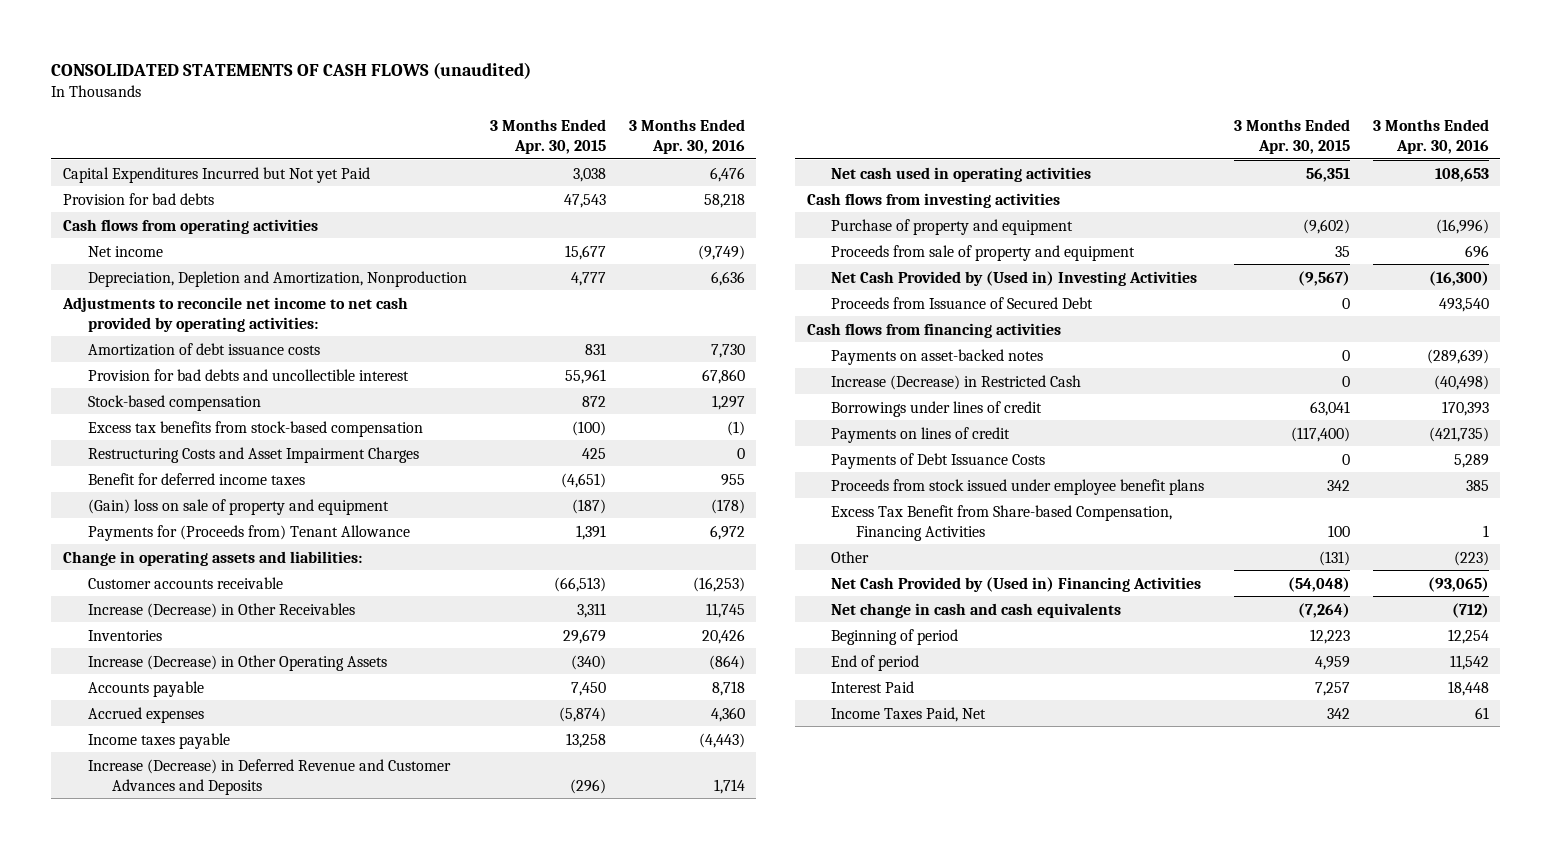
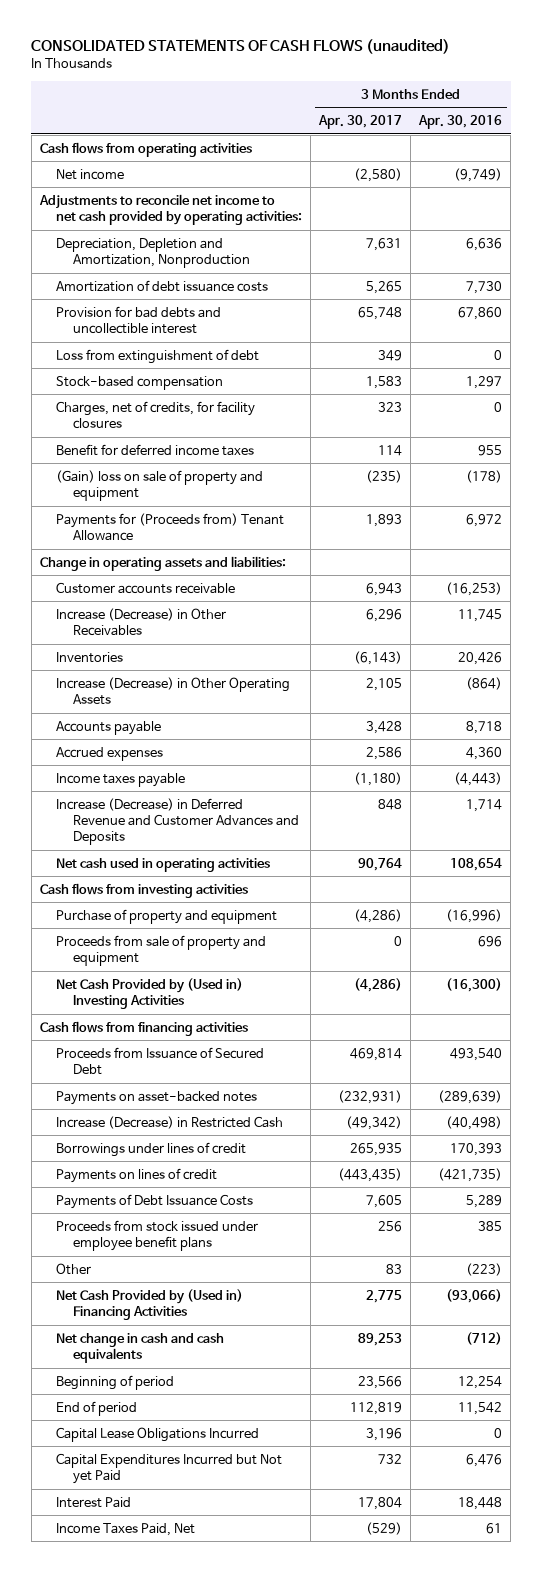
[489,118,606,154] 3 Months Ended Apr. 30, 2015 -> none
none -> [318,115,403,130] Apr. 30, 2017
[62,192,214,205] Provision for bad debts -> none
[87,270,467,287] Depreciation, Depletion and Amortization, Nonproduction -> [56,237,250,269] Depreciation, Depletion and Amortization, Nonproduction
none -> [56,348,260,364] Loss from extinguishment of debt
[87,420,423,437] Excess tax benefits from stock-based compensation -> none
[87,446,419,463] Restructuring Costs and Asset Impairment Charges -> none
none -> [56,400,256,430] Charges, net of credits, for facility closures
[1434,167,1489,182] 108,653 -> [450,857,503,871] 108,654
[831,296,1094,309] Proceeds from Issuance of Secured Debt -> [56,1046,265,1076] Proceeds from Issuance of Secured Debt
[831,504,1173,541] Excess Tax Benefit from Share-based Compensation, Financing Activities -> none
[1427,576,1489,592] (93,065) -> [446,1288,503,1303] (93,066)
none -> [56,1426,260,1442] Capital Lease Obligations Incurred
[62,166,370,183] Capital Expenditures Incurred but Not yet Paid -> [56,1452,283,1485] Capital Expenditures Incurred but Not yet Paid

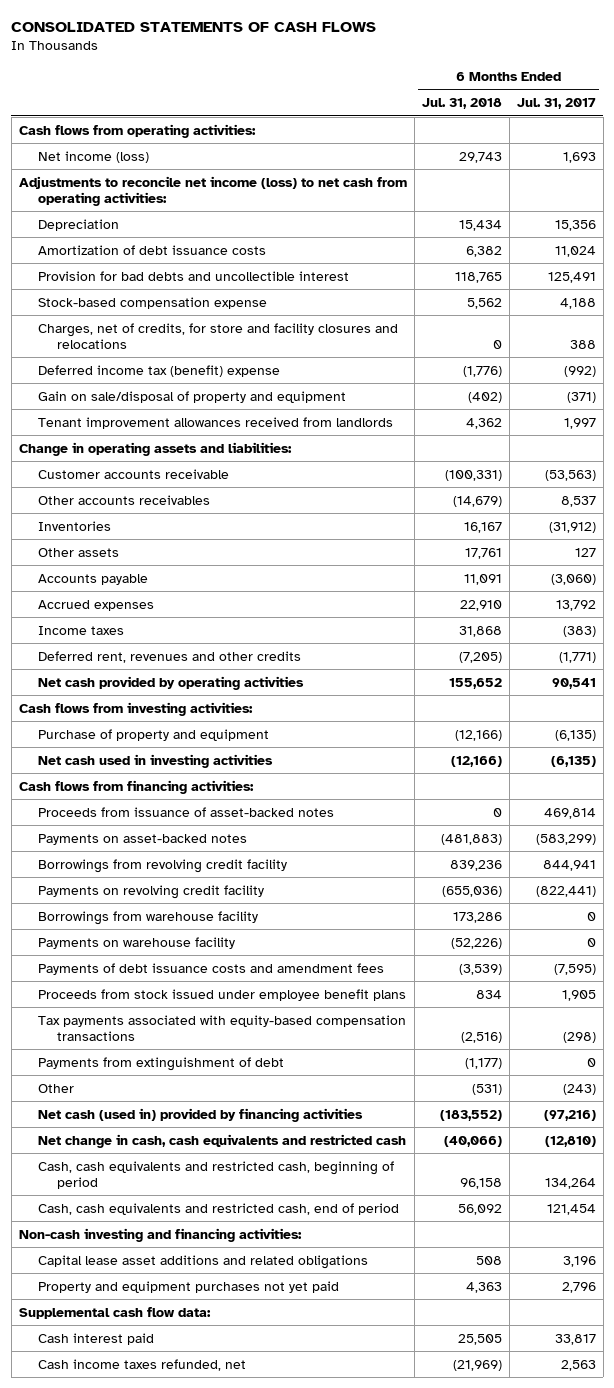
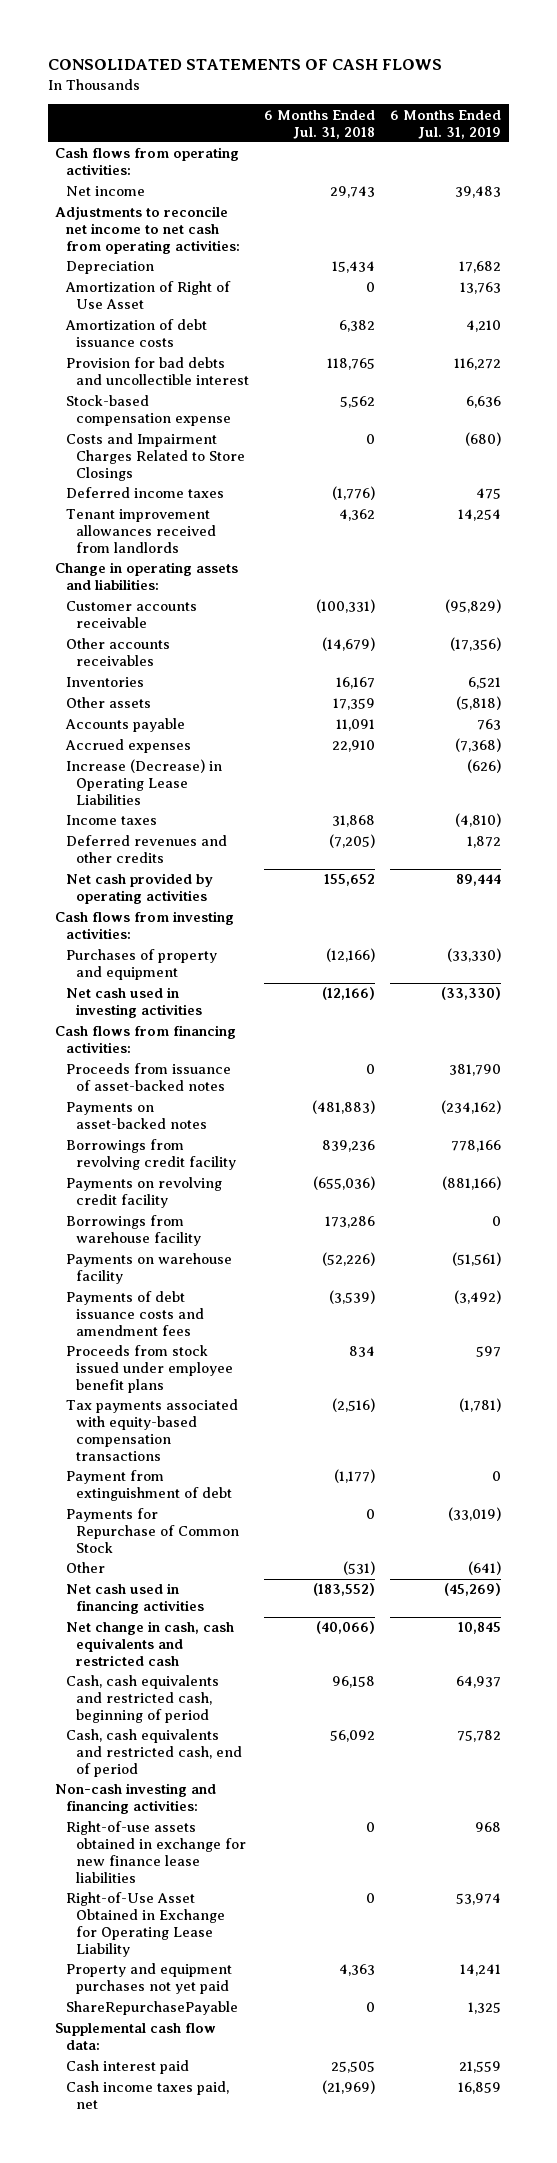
[516,98,596,110] Jul. 31, 2017 -> none
none -> [390,109,502,139] 6 Months Ended Jul. 31, 2019
[38,150,150,163] Net income (loss) -> [65,186,145,197] Net income
[18,175,407,206] Adjustments to reconcile net income (loss) to net cash from operating activities: -> [55,206,240,255] Adjustments to reconcile net income to net cash from operating activities:
none -> [64,281,231,310] Amortization of Right of Use Asset
[38,322,399,349] Charges, net of credits, for store and facility closures and relocations -> none
[38,390,347,403] Gain on sale/disposal of property and equipment -> none
none -> [65,433,245,482] Costs and Impairment Charges Related to Store Closings
[38,364,281,377] Deferred income tax (benefit) expense -> [65,487,224,499] Deferred income taxes
[464,547,502,559] 17,761 -> [333,698,376,711] 17,359
none -> [65,759,222,806] Increase (Decrease) in Operating Lease Liabilities
[38,650,302,663] Deferred rent, revenues and other credits -> [65,835,227,864] Deferred revenues and other credits
[38,728,270,741] Purchase of property and equipment -> [65,949,217,981] Purchases of property and equipment
[38,1056,285,1071] Payments from extinguishment of debt -> [65,1470,232,1502] Payment from extinguishment of debt
none -> [65,1508,239,1554] Payments for Repurchase of Common Stock
[38,1107,364,1122] Net cash (used in) provided by financing activities -> [65,1583,204,1615] Net cash used in financing activities
[38,1254,369,1269] Capital lease asset additions and related obligations -> none
none -> [65,1821,246,1883] Right-of-use assets obtained in exchange for new finance lease liabilities
none -> [65,1892,225,1957] Right-of-Use Asset Obtained in Exchange for Operating Lease Liability
none -> [65,2001,238,2016] ShareRepurchasePayable
[38,1358,247,1371] Cash income taxes refunded, net -> [65,2081,229,2110] Cash income taxes paid, net

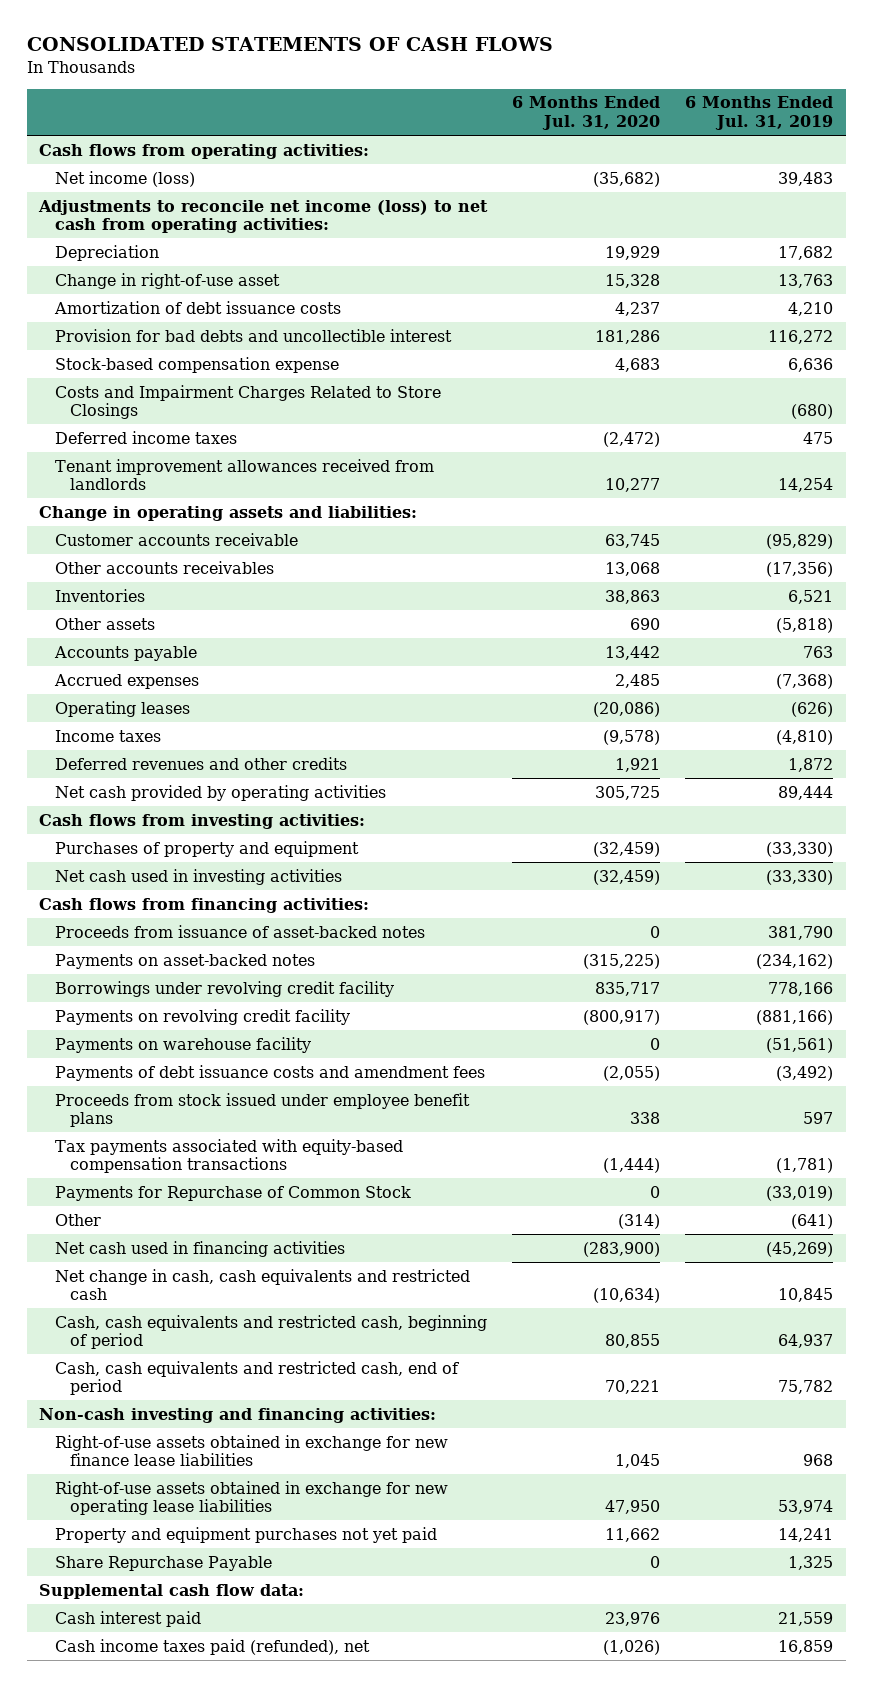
[264,109,376,139] 6 Months Ended Jul. 31, 2018 -> none
none -> [512,96,661,131] 6 Months Ended Jul. 31, 2020
[65,186,145,197] Net income -> [54,170,195,187] Net income (loss)
[55,206,240,255] Adjustments to reconcile net income to net cash from operating activities: -> [38,199,489,234] Adjustments to reconcile net income (loss) to net cash from operating activities:
[64,281,231,310] Amortization of Right of Use Asset -> [54,272,280,289] Change in right-of-use asset
[65,759,222,806] Increase (Decrease) in Operating Lease Liabilities -> [54,700,190,717] Operating leases
[65,1139,236,1171] Borrowings from revolving credit facility -> [54,980,394,997] Borrowings under revolving credit facility
[65,1215,201,1247] Borrowings from warehouse facility -> none
[65,1470,232,1502] Payment from extinguishment of debt -> none
[65,1892,225,1957] Right-of-Use Asset Obtained in Exchange for Operating Lease Liability -> [54,1480,448,1516] Right-of-use assets obtained in exchange for new operating lease liabilities
[65,2001,238,2016] ShareRepurchasePayable -> [54,1555,272,1571] Share Repurchase Payable
[65,2081,229,2110] Cash income taxes paid, net -> [54,1638,370,1655] Cash income taxes paid (refunded), net

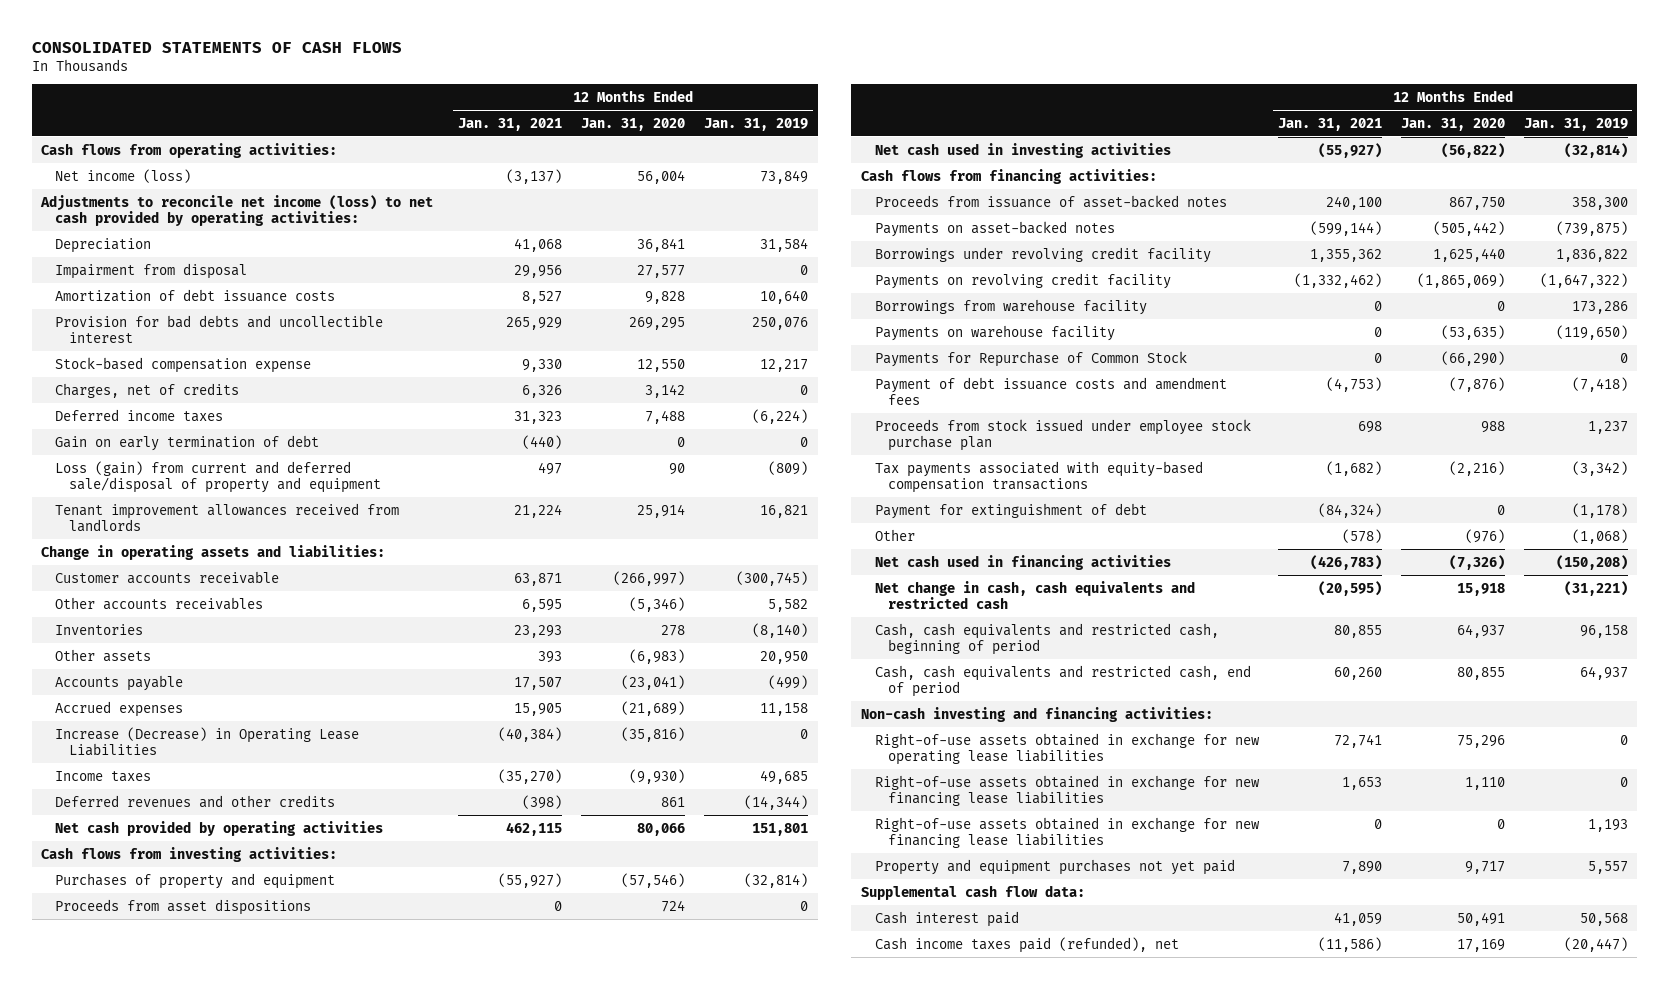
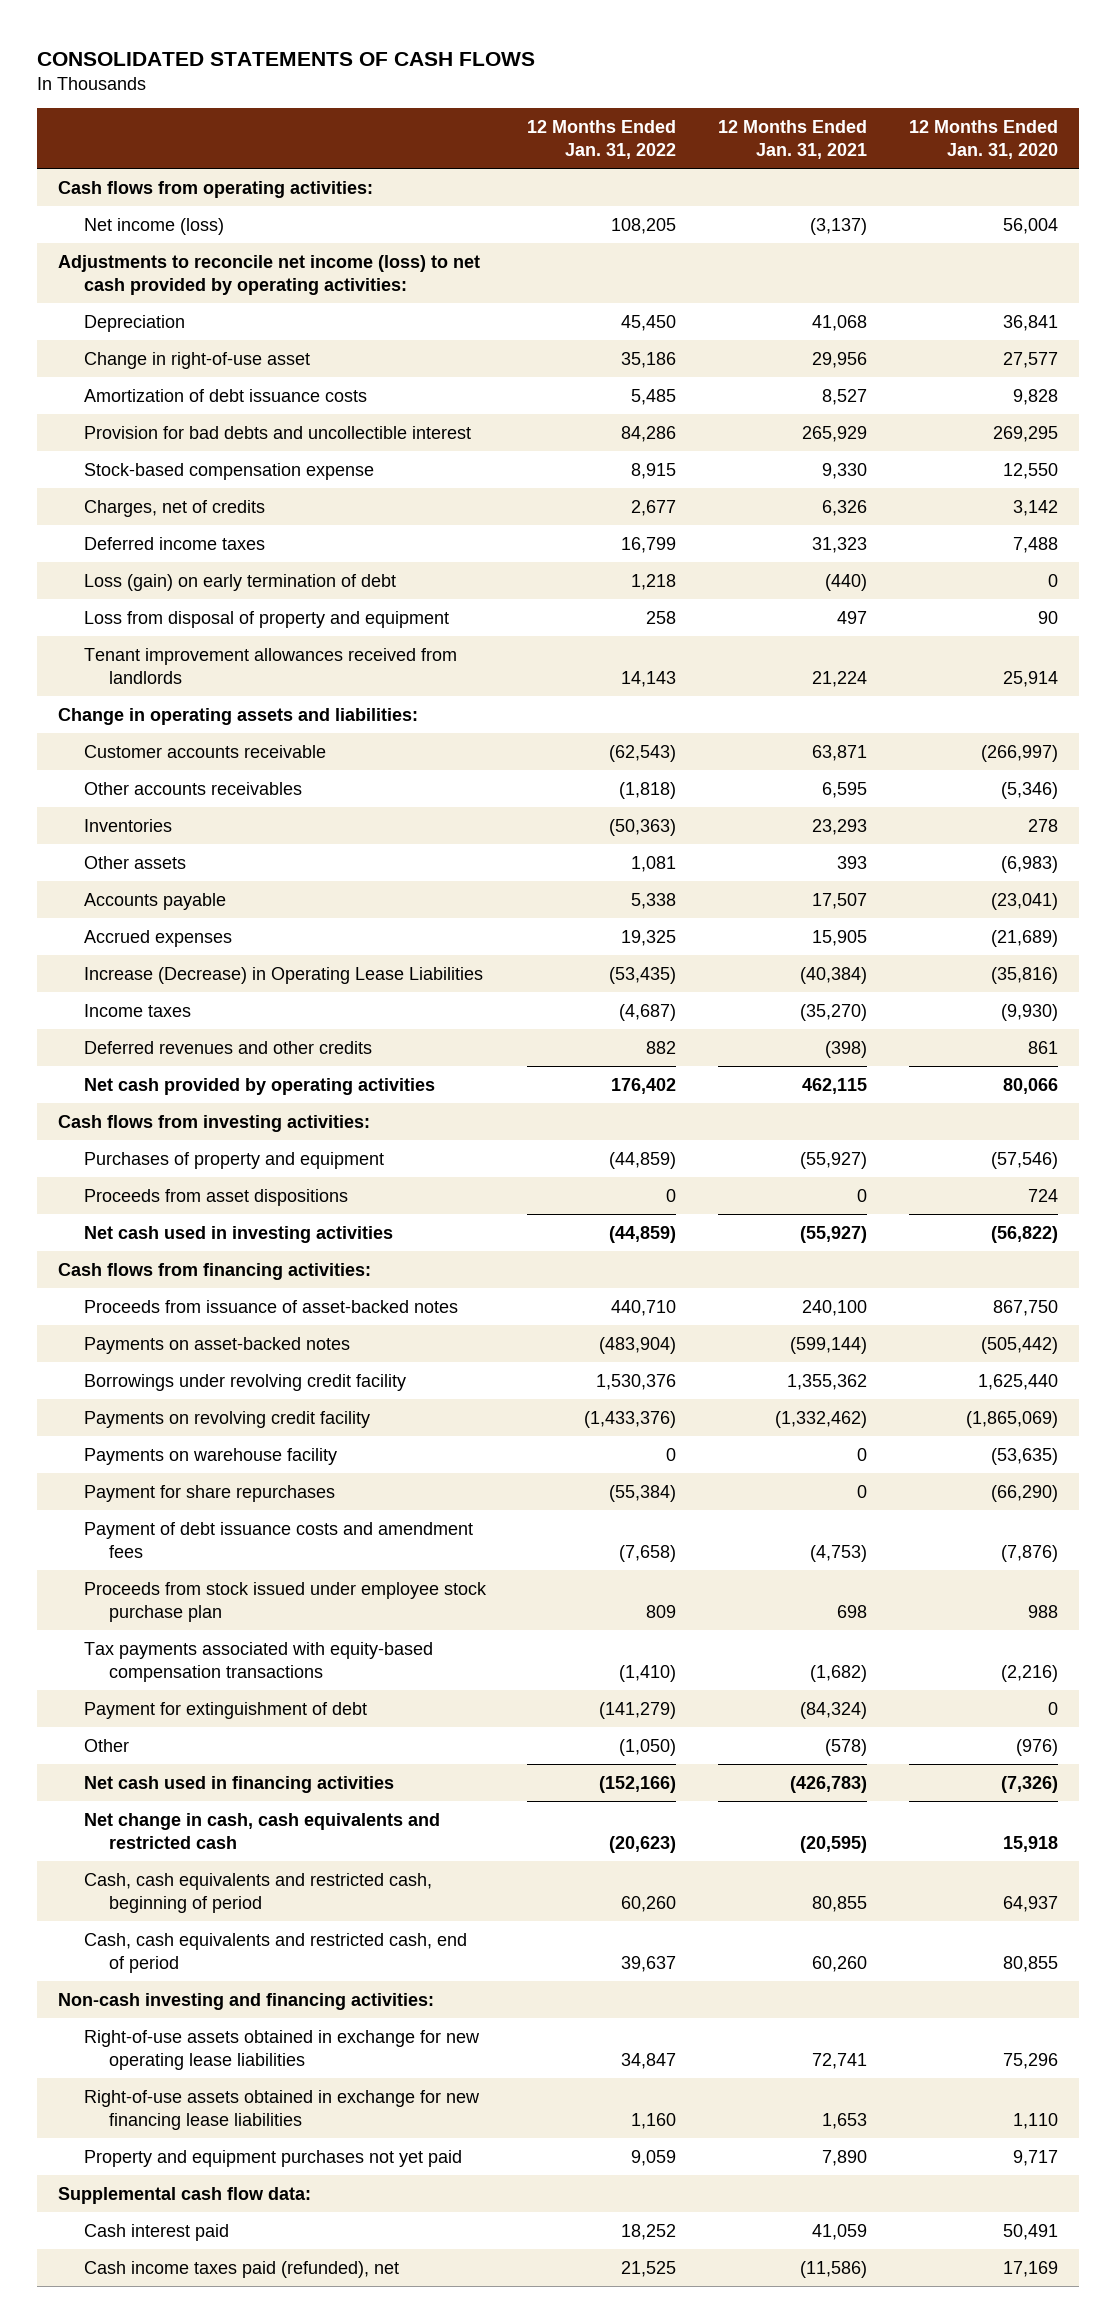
[704,117,809,131] Jan. 31, 2019 -> none
none -> [527,119,677,160] 12 Months Ended Jan. 31, 2022
[54,262,247,279] Impairment from disposal -> [83,351,310,369] Change in right-of-use asset
[54,434,319,451] Gain on early termination of debt -> [83,573,396,591] Loss (gain) on early termination of debt
[54,460,381,494] Loss (gain) from current and deferred sale/disposal of property and equipment -> [83,610,449,628] Loss from disposal of property and equipment
[874,298,1147,315] Borrowings from warehouse facility -> none
[874,350,1187,367] Payments for Repurchase of Common Stock -> [83,1484,335,1502] Payment for share repurchases
[874,816,1260,849] Right-of-use assets obtained in exchange for new financing lease liabilities -> none

